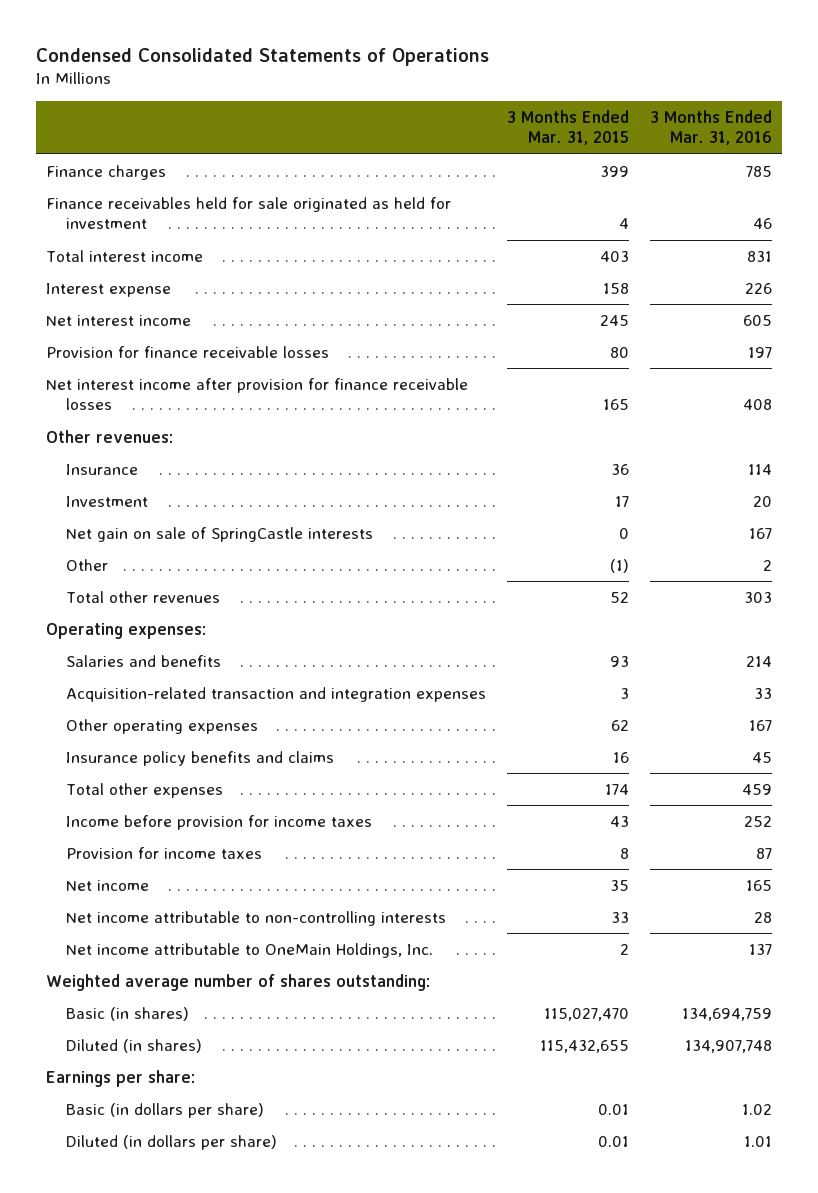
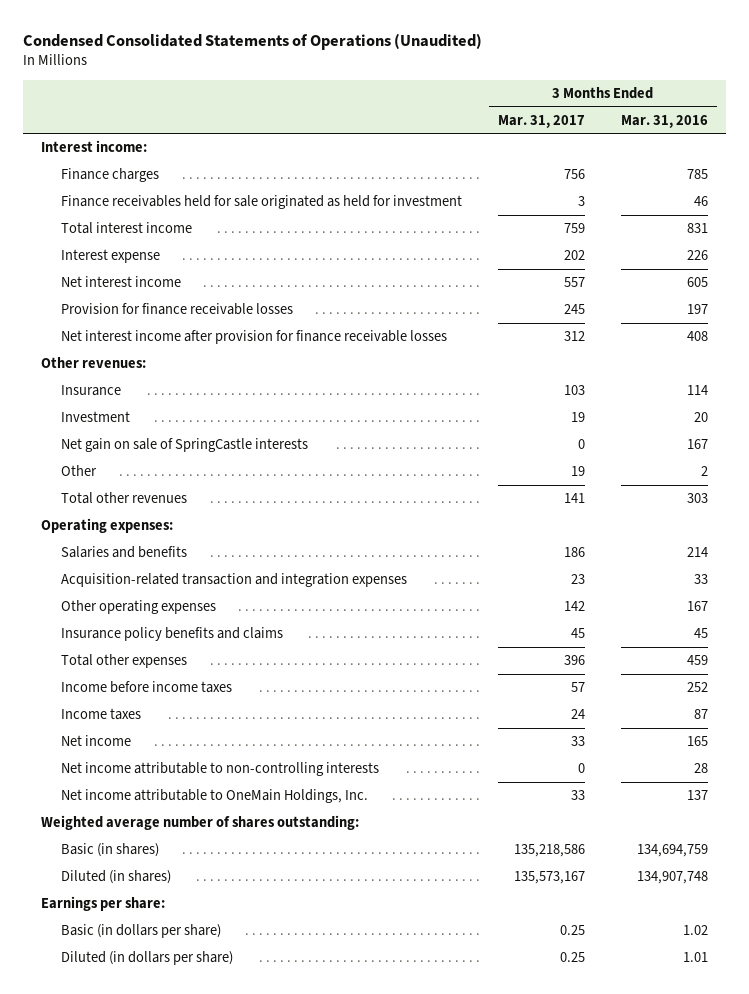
[35,47,489,66] Condensed Consolidated Statements of Operations -> [22,32,482,50] Condensed Consolidated Statements of Operations (Unaudited)
[506,109,629,146] 3 Months Ended Mar. 31, 2015 -> none
none -> [498,114,586,128] Mar. 31, 2017
none -> [40,140,147,153] Interest income:
[65,814,372,830] Income before provision for income taxes -> [61,681,233,694] Income before income taxes
[65,846,262,859] Provision for income taxes -> [61,708,142,721] Income taxes

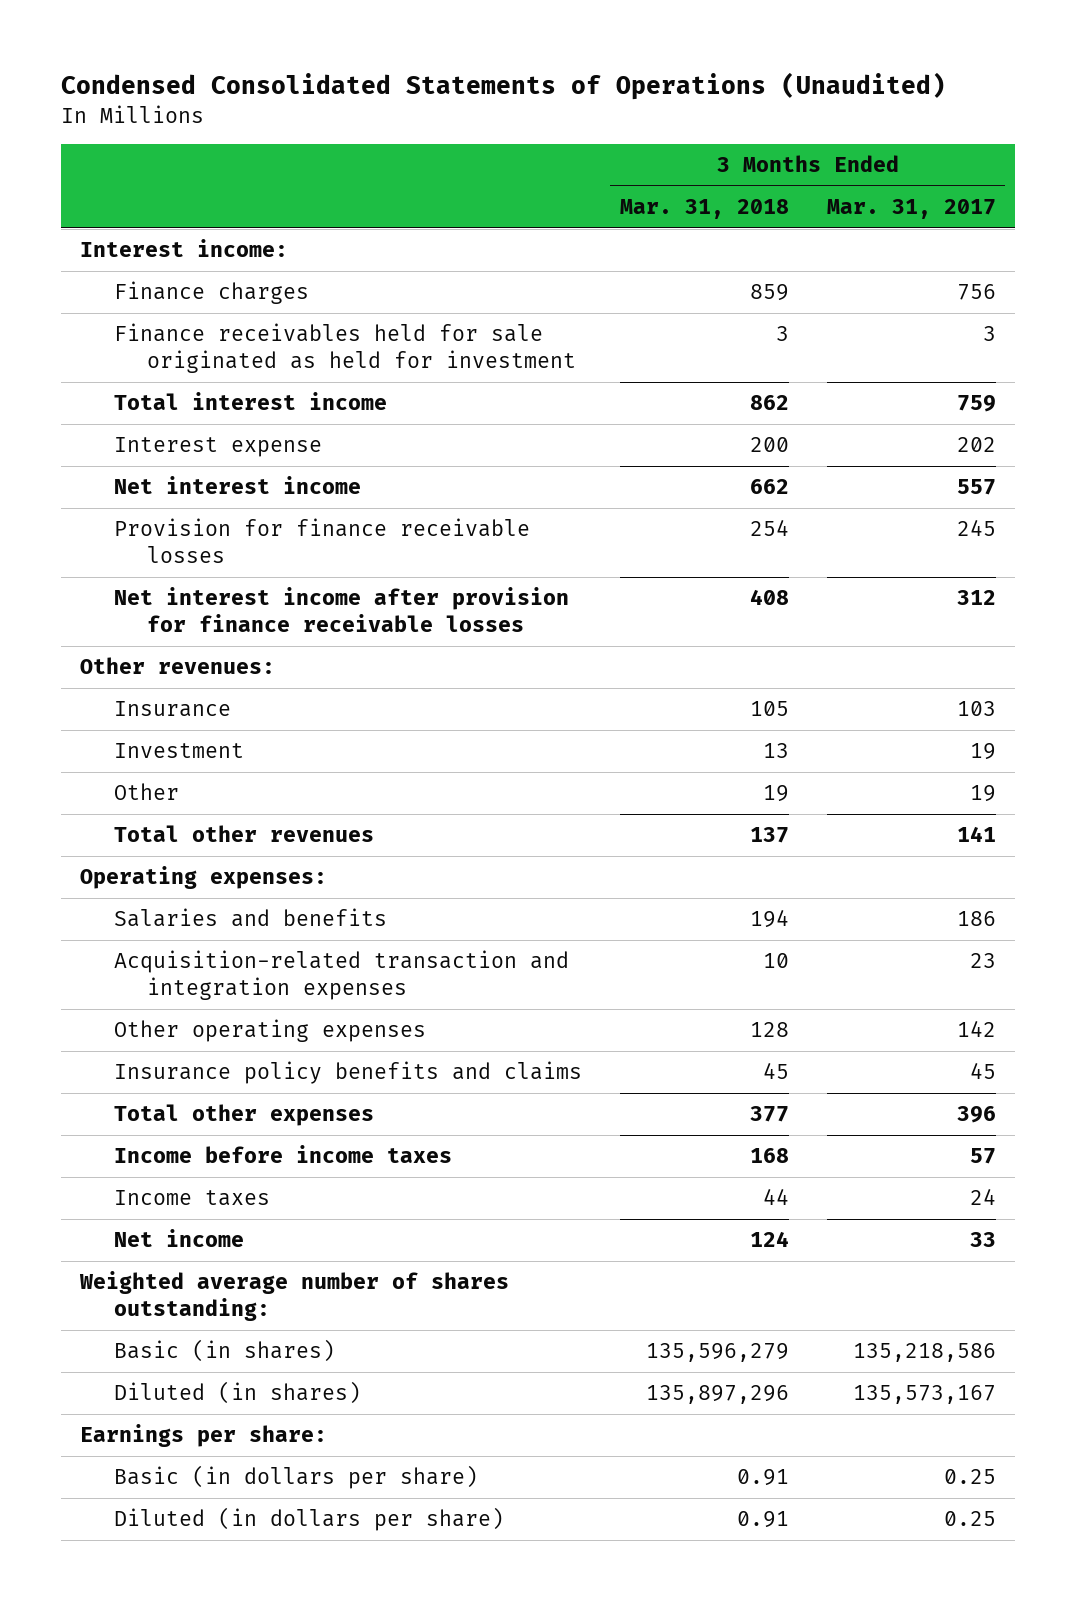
[621,114,709,128] Mar. 31, 2016 -> none
none -> [619,199,789,220] Mar. 31, 2018
[61,438,309,453] Net gain on sale of SpringCastle interests -> none
[61,762,380,777] Net income attributable to non-controlling interests -> none
[61,789,369,804] Net income attributable to OneMain Holdings, Inc. -> none

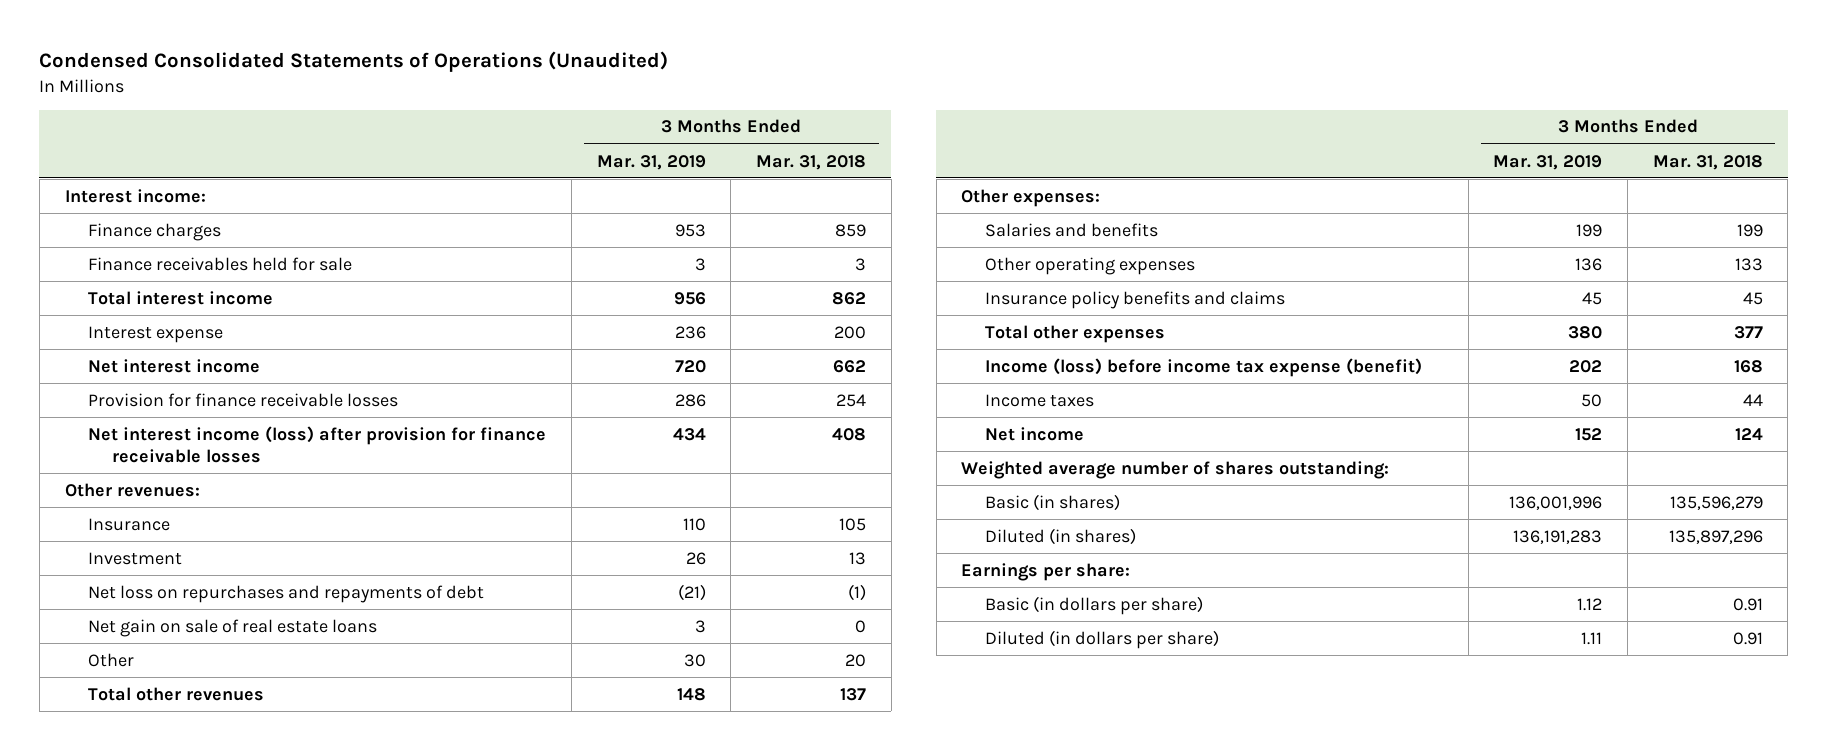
[826,199,996,220] Mar. 31, 2017 -> none
none -> [596,154,706,170] Mar. 31, 2019
[113,323,577,374] Finance receivables held for sale originated as held for investment -> [88,256,353,271] Finance receivables held for sale
[113,587,569,633] Net interest income after provision for finance receivable losses -> [88,425,547,463] Net interest income (loss) after provision for finance receivable losses
none -> [88,584,485,603] Net loss on repurchases and repayments of debt
none -> [88,618,378,637] Net gain on sale of real estate loans
[762,785,789,803] 19 -> [845,653,867,667] 20
[80,866,328,890] Operating expenses: -> none
[113,950,569,1001] Acquisition-related transaction and integration expenses -> none
none -> [961,188,1101,207] Other expenses:
[749,909,789,929] 194 -> [1736,223,1763,237] 199
[749,1022,789,1038] 128 -> [1734,257,1763,271] 133
[113,1145,452,1164] Income before income taxes -> [985,357,1423,377] Income (loss) before income tax expense (benefit)

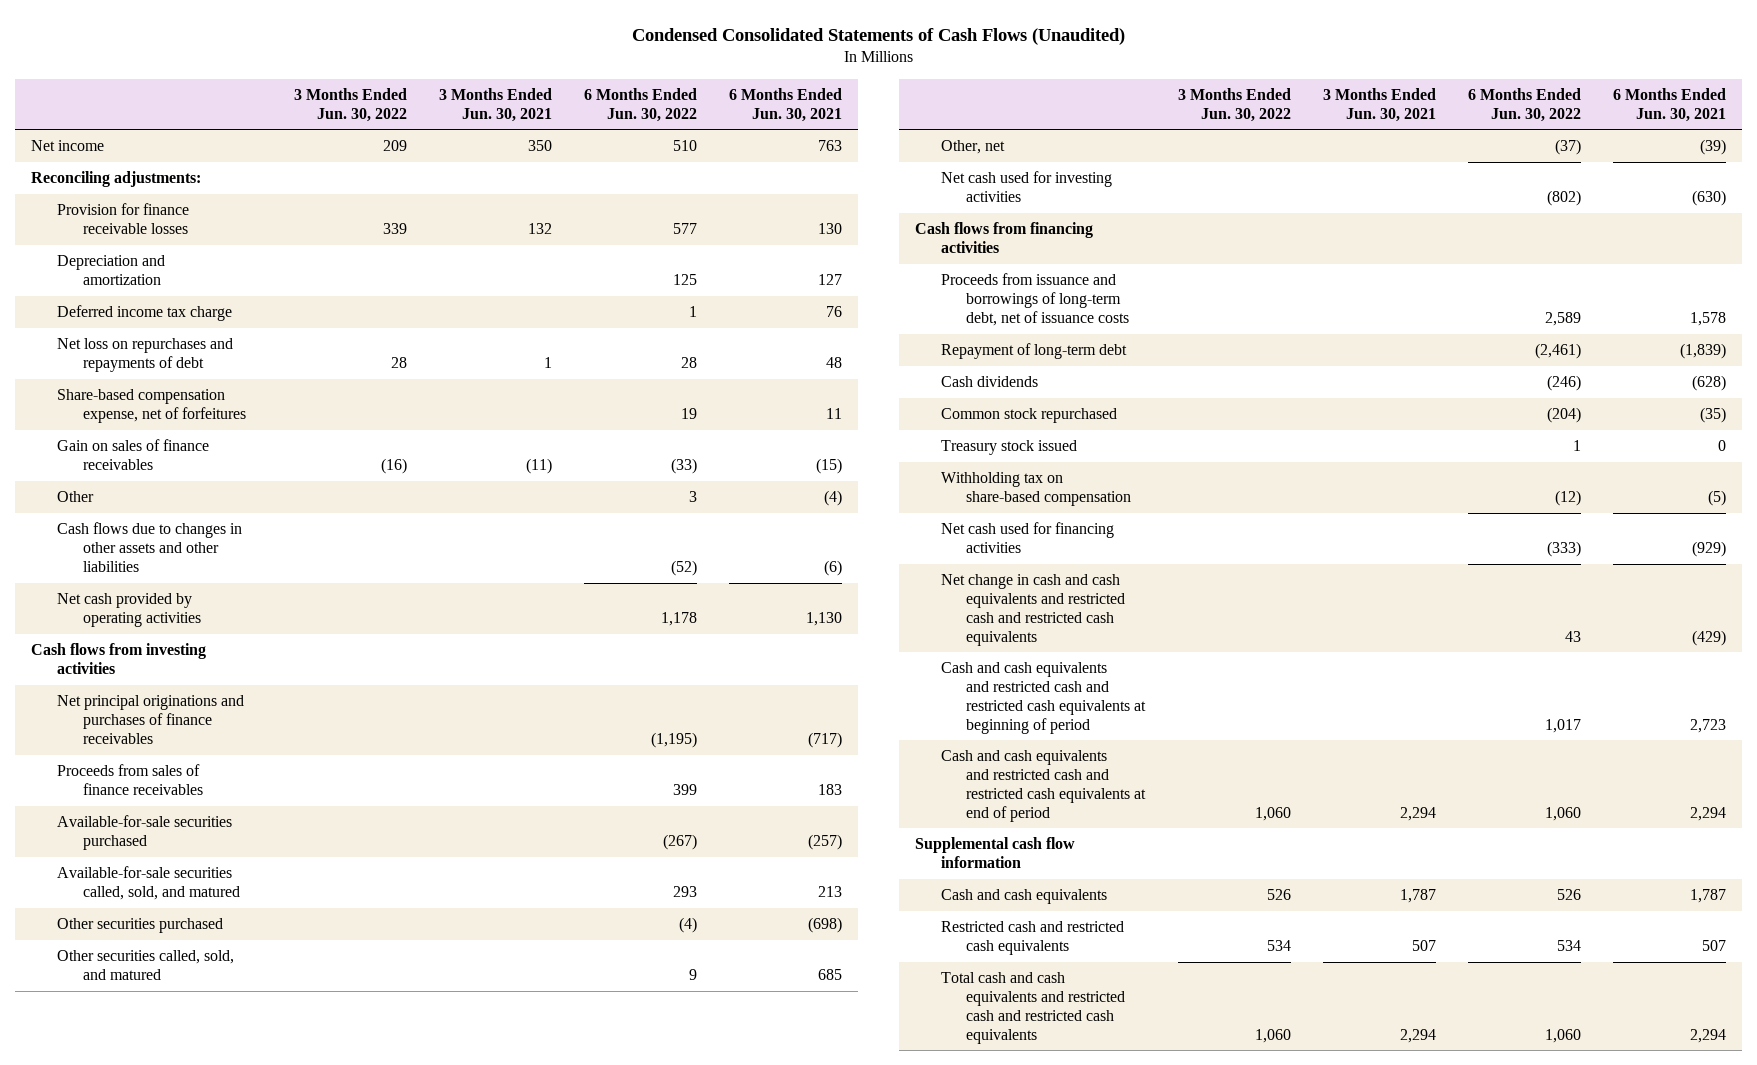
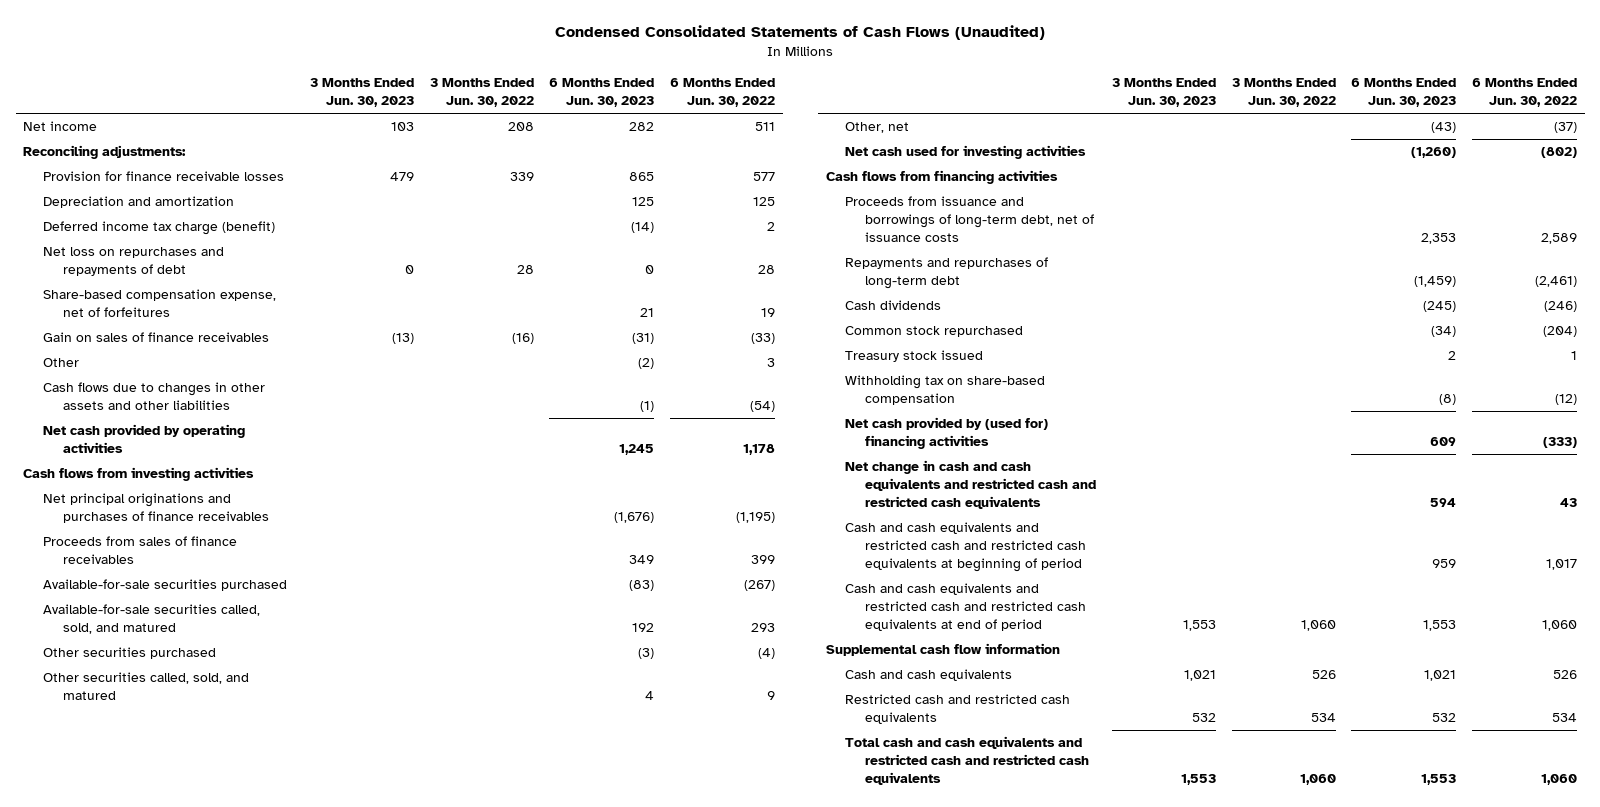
[439,87,553,122] 3 Months Ended Jun. 30, 2021 -> none
[729,87,843,122] 6 Months Ended Jun. 30, 2021 -> none
none -> [309,78,414,108] 3 Months Ended Jun. 30, 2023
none -> [549,78,655,108] 6 Months Ended Jun. 30, 2023
[383,140,408,152] 209 -> [507,122,534,132] 208
[673,140,698,152] 510 -> [754,122,775,132] 511
[57,305,233,322] Deferred income tax charge -> [43,221,276,236] Deferred income tax charge (benefit)
[689,306,698,318] 1 -> [766,222,775,232] 2
[671,559,698,576] (52) -> [749,401,775,413] (54)
[940,343,1127,360] Repayment of long-term debt -> [845,257,1049,290] Repayments and repurchases of long-term debt
[940,522,1114,554] Net cash used for financing activities -> [845,417,1049,450] Net cash provided by (used for) financing activities

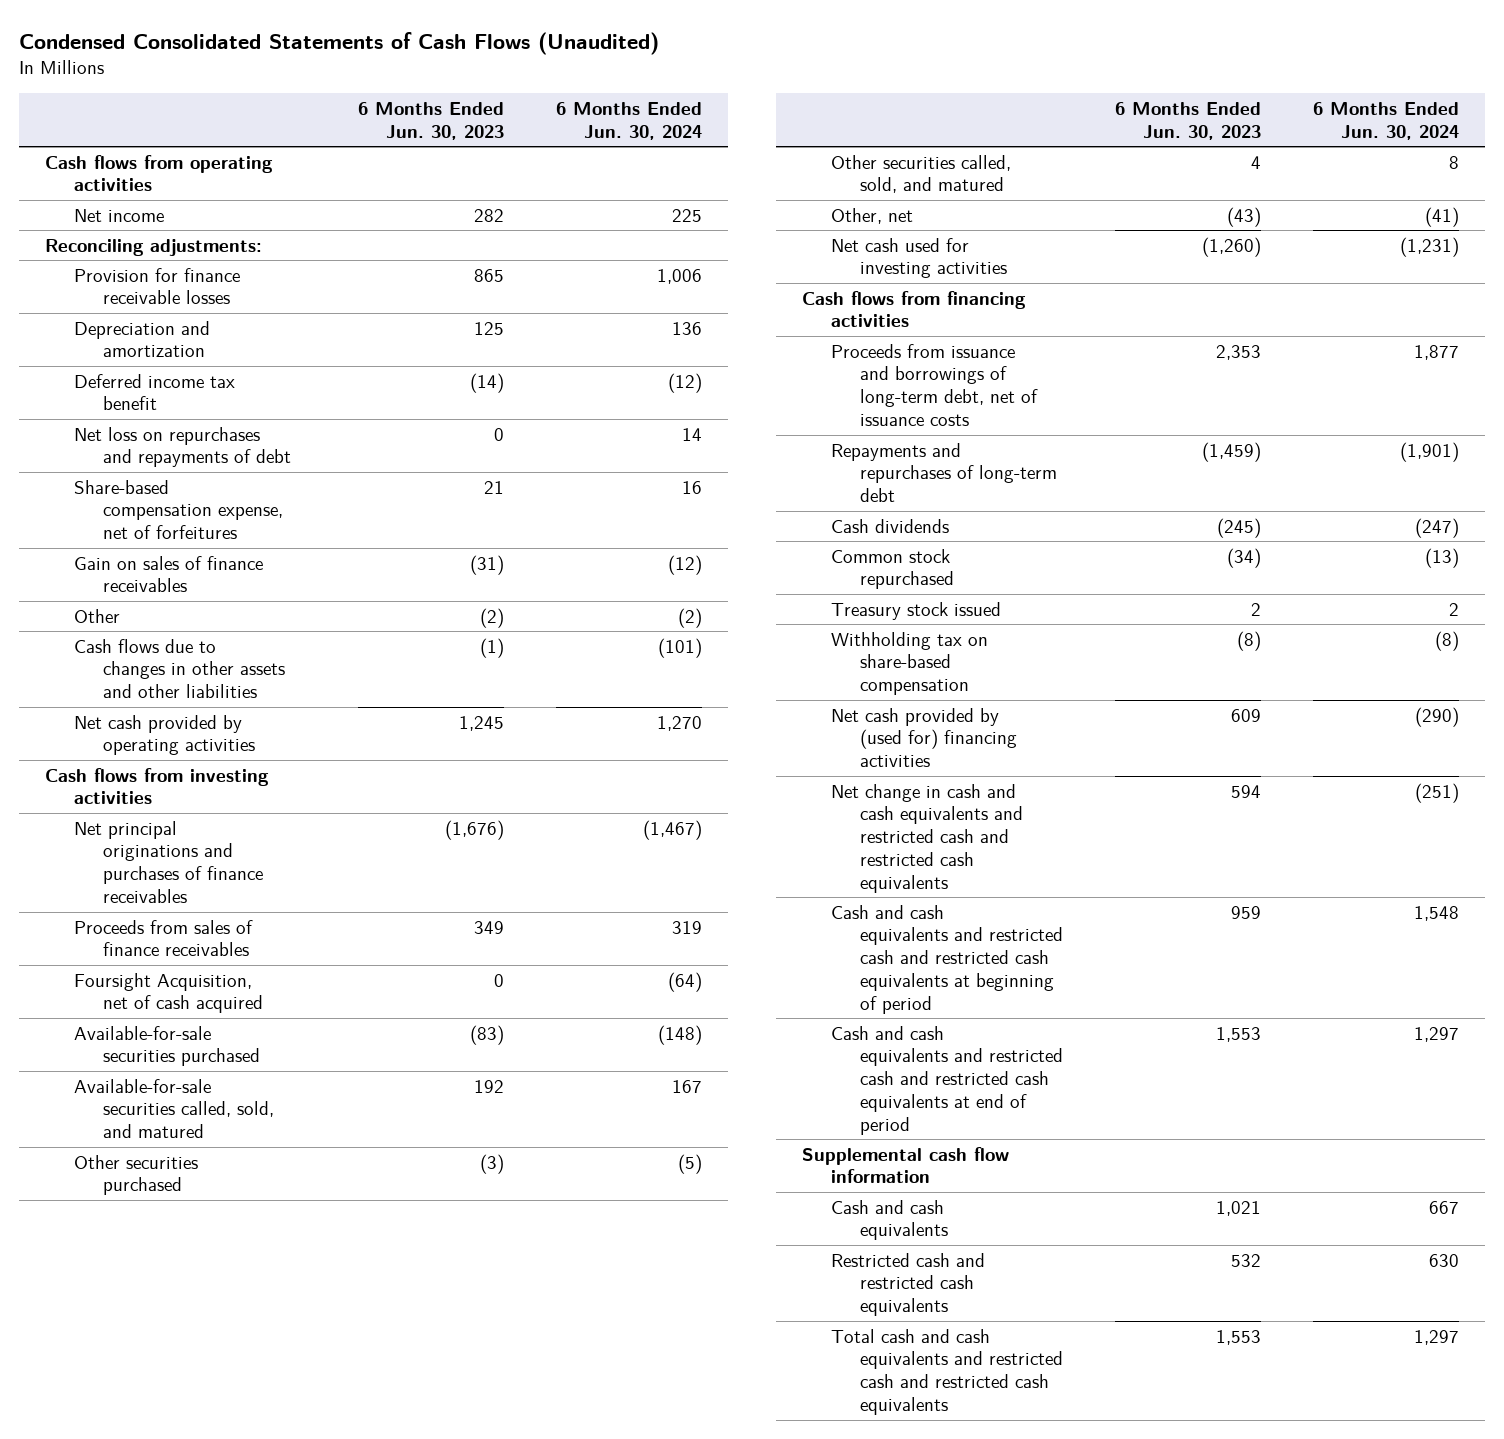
[309,78,414,108] 3 Months Ended Jun. 30, 2023 -> none
[429,78,534,108] 3 Months Ended Jun. 30, 2022 -> none
[669,78,775,108] 6 Months Ended Jun. 30, 2022 -> none
none -> [556,101,703,140] 6 Months Ended Jun. 30, 2024
none -> [44,154,273,192] Cash flows from operating activities
[43,221,276,236] Deferred income tax charge (benefit) -> [74,373,236,411] Deferred income tax benefit
none -> [74,972,264,1014] Foursight Acquisition, net of cash acquired

